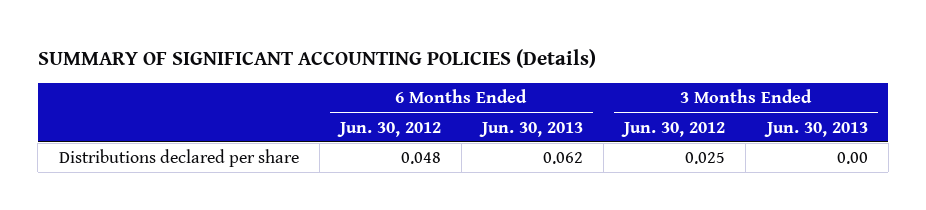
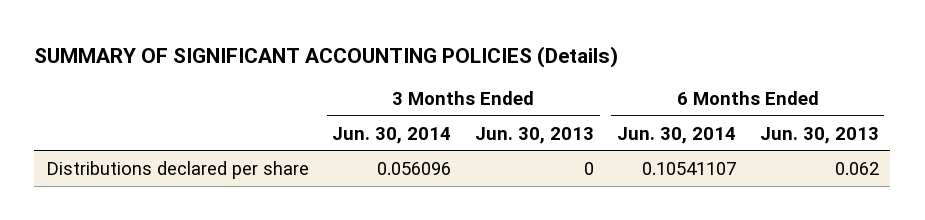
[336,121,441,137] Jun. 30, 2012 -> none
[621,121,726,137] Jun. 30, 2012 -> none
none -> [332,126,452,144] Jun. 30, 2014
none -> [617,126,737,144] Jun. 30, 2014
[836,152,868,165] 0.00 -> [583,161,594,175] 0

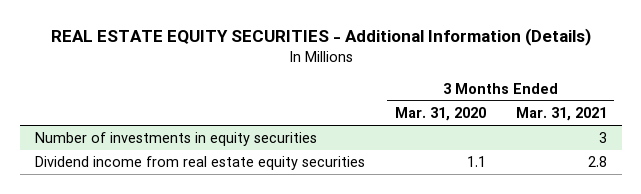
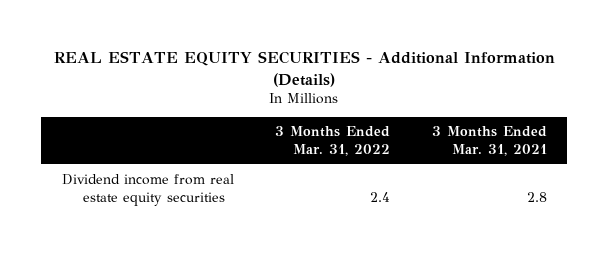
[394,107,486,122] Mar. 31, 2020 -> none
none -> [275,126,391,157] 3 Months Ended Mar. 31, 2022
[34,132,317,147] Number of investments in equity securities -> none

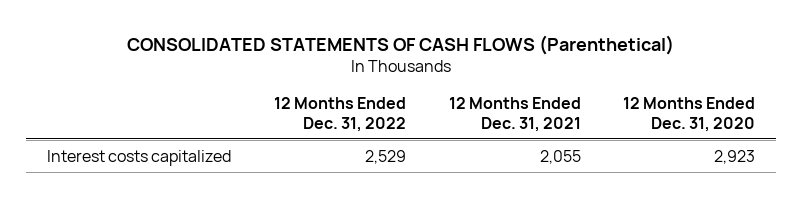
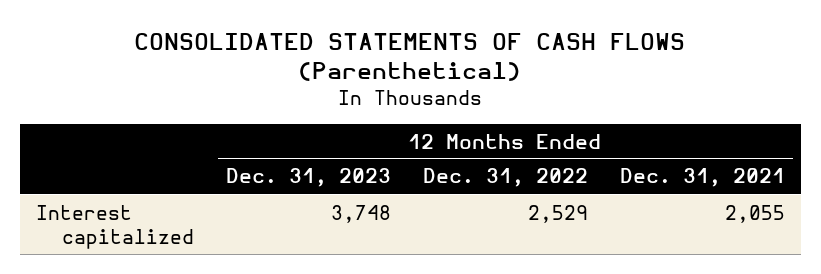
[623,97,756,132] 12 Months Ended Dec. 31, 2020 -> none
none -> [225,168,391,188] Dec. 31, 2023
[47,149,232,166] Interest costs capitalized -> [36,204,195,249] Interest capitalized

